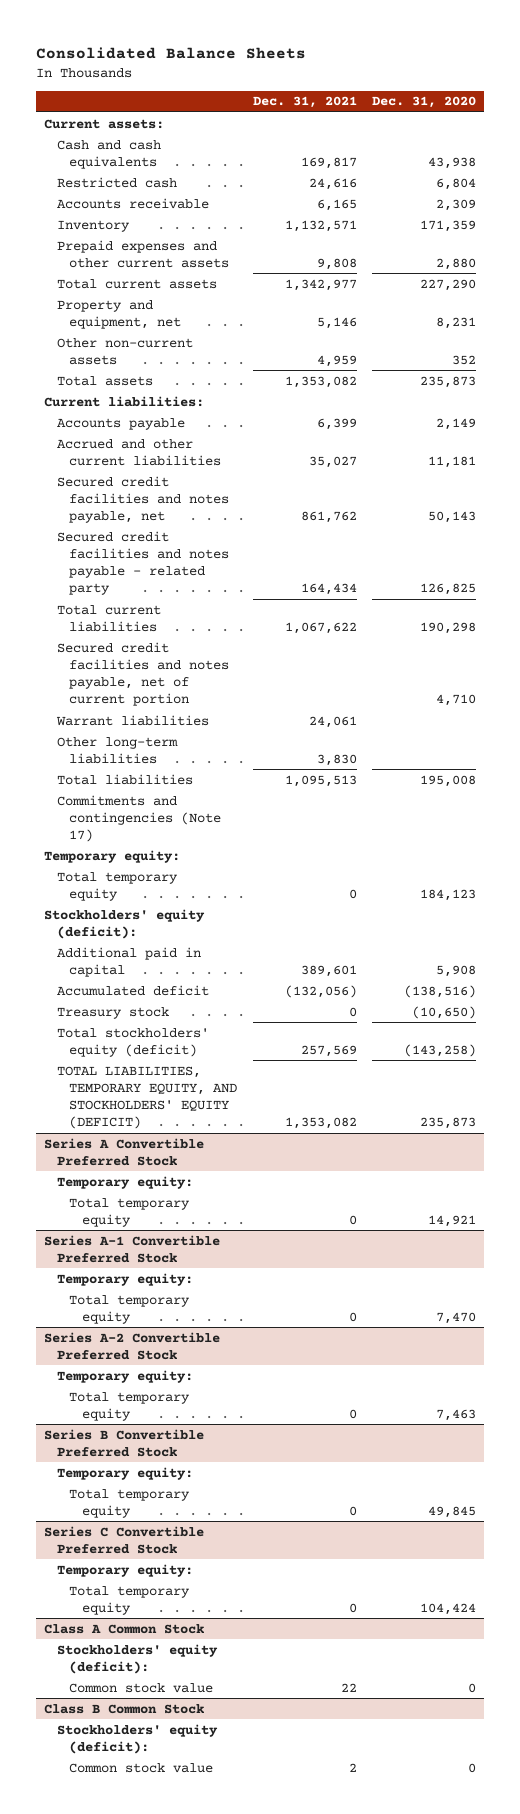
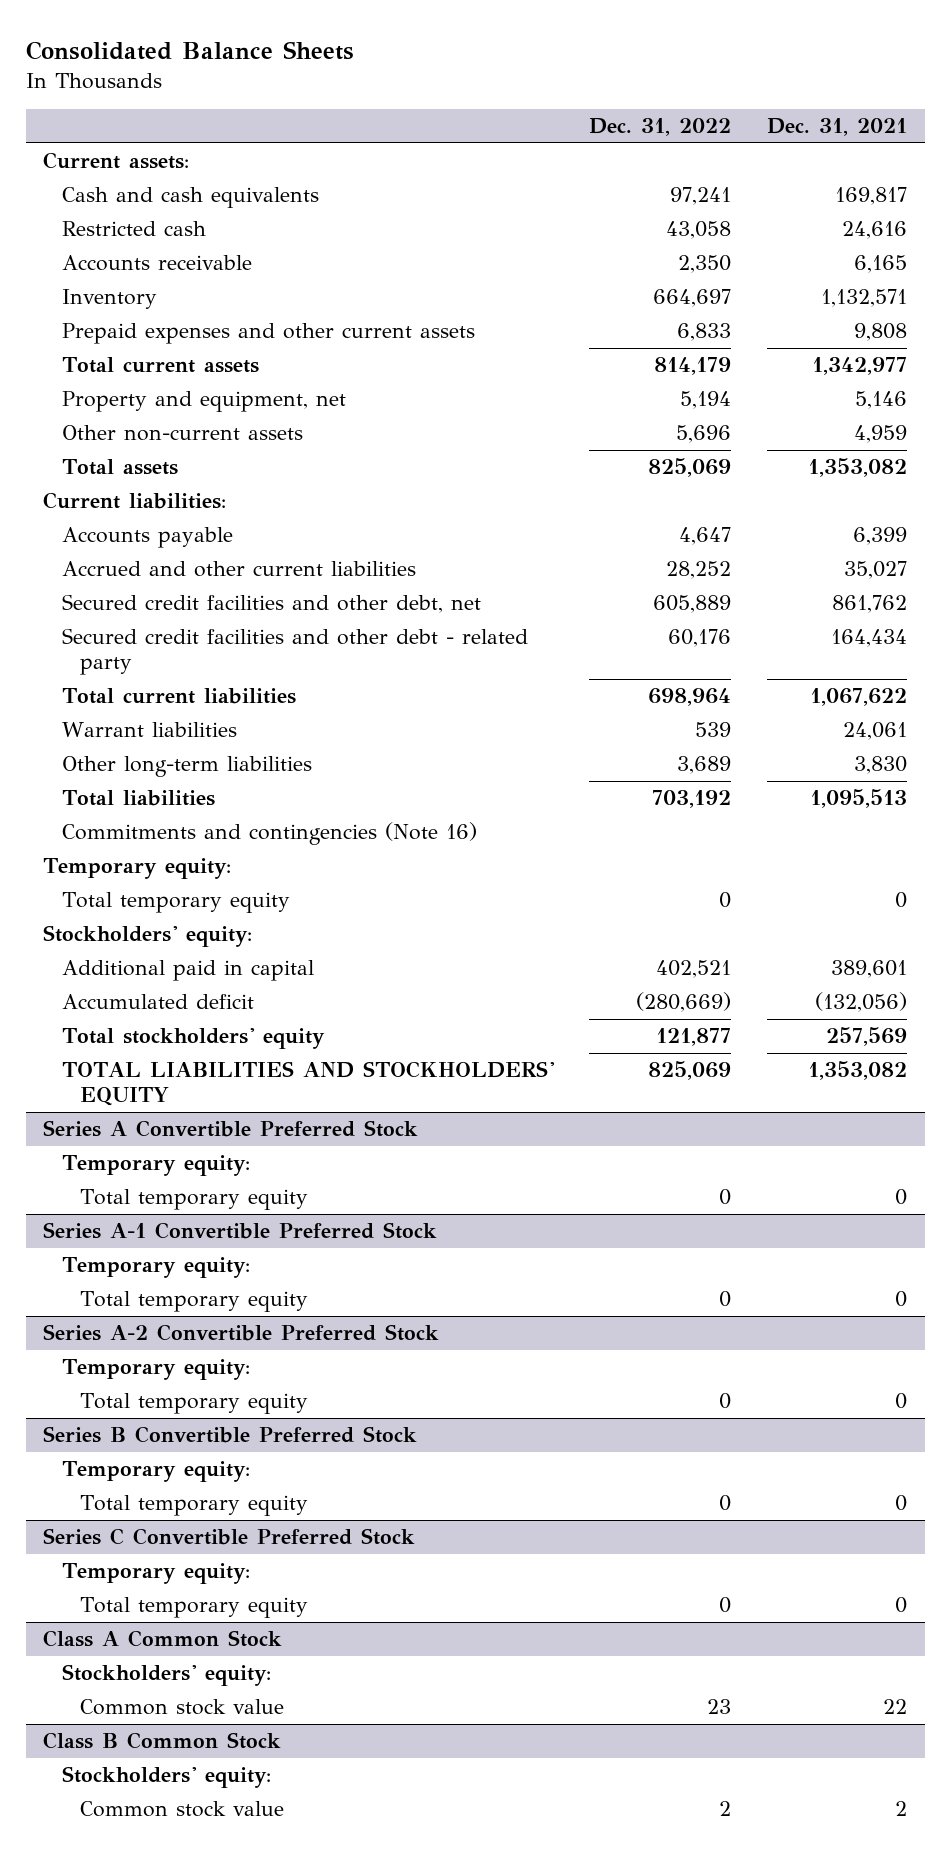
[372,96,477,109] Dec. 31, 2020 -> none
none -> [589,118,732,137] Dec. 31, 2022
[56,475,230,523] Secured credit facilities and notes payable, net -> [61,594,481,614] Secured credit facilities and other debt, net
[56,530,230,596] Secured credit facilities and notes payable - related party -> [61,628,528,676] Secured credit facilities and other debt - related party
[56,641,230,707] Secured credit facilities and notes payable, net of current portion -> none
[56,794,222,842] Commitments and contingencies (Note 17) -> [61,822,477,846] Commitments and contingencies (Note 16)
[43,908,205,939] Stockholders' equity (deficit): -> [43,925,253,948] Stockholders' equity:
[56,1006,169,1019] Treasury stock -> none
[56,1027,209,1057] Total stockholders' equity (deficit) -> [61,1027,325,1050] Total stockholders' equity
[56,1065,238,1130] TOTAL LIABILITIES, TEMPORARY EQUITY, AND STOCKHOLDERS' EQUITY (DEFICIT) -> [61,1061,555,1107] TOTAL LIABILITIES AND STOCKHOLDERS' EQUITY
[56,1643,218,1674] Stockholders' equity (deficit): -> [61,1664,271,1687] Stockholders' equity:
[56,1723,218,1754] Stockholders' equity (deficit): -> [61,1766,271,1789] Stockholders' equity:

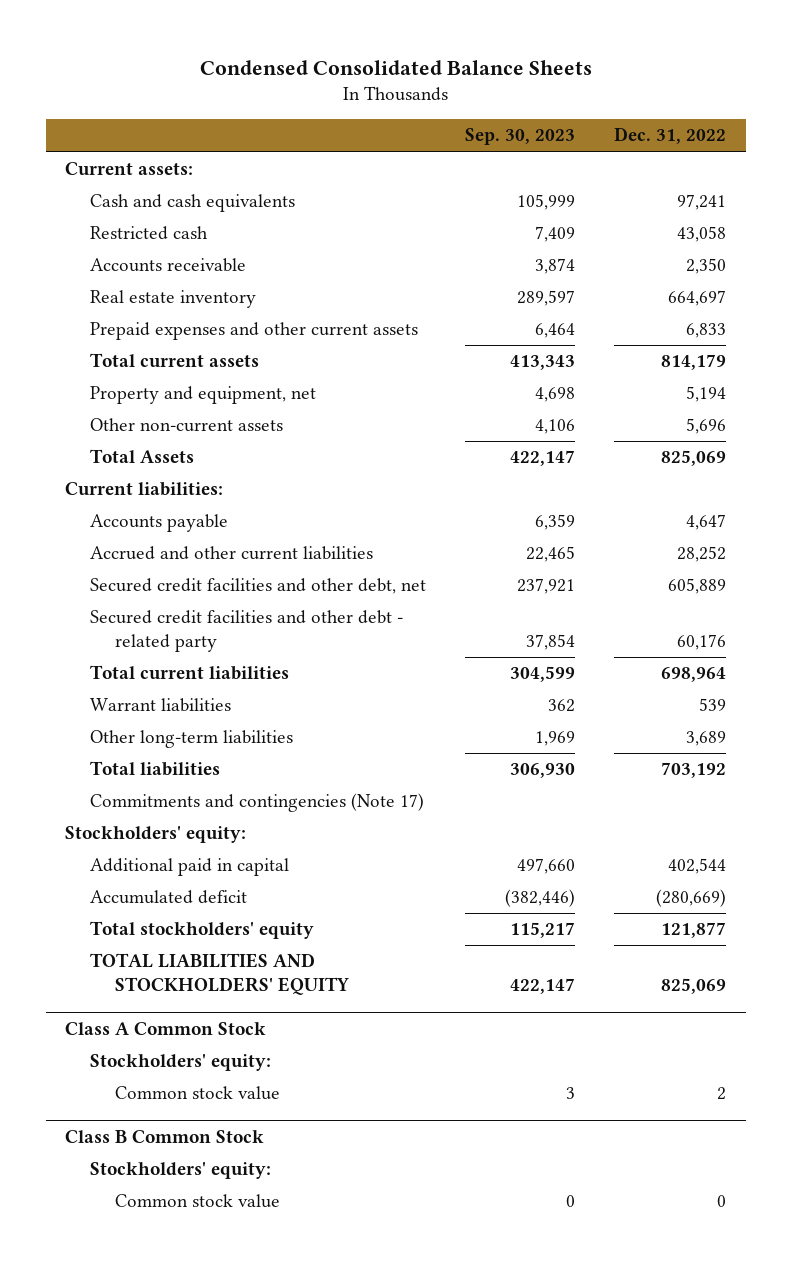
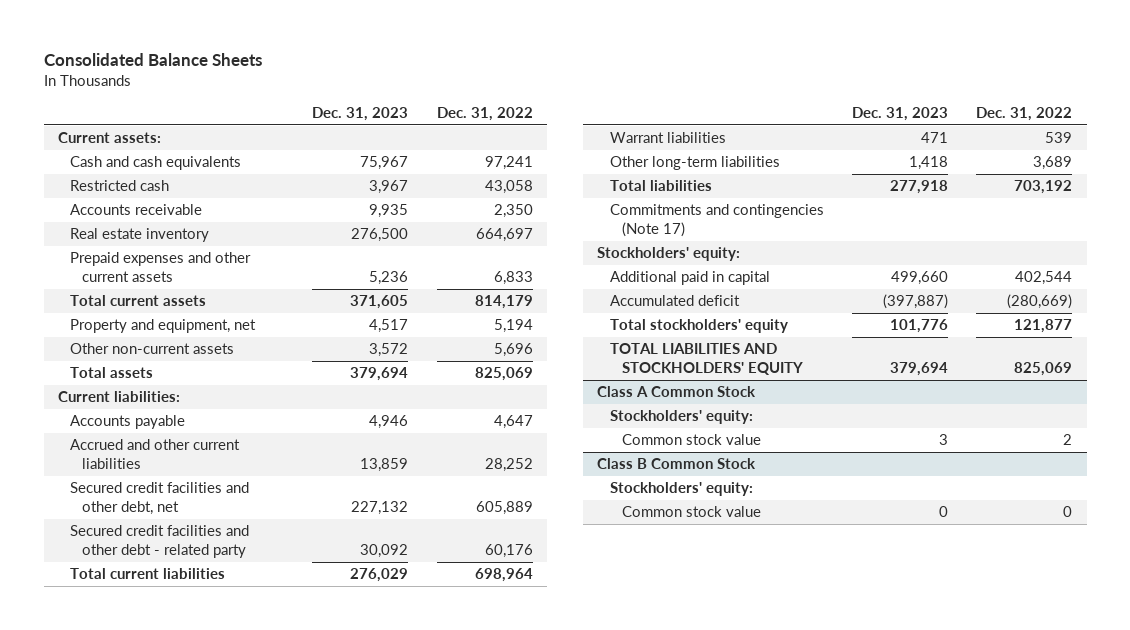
[199,60,592,76] Condensed Consolidated Balance Sheets -> [43,53,262,67] Consolidated Balance Sheets
[465,128,576,146] Sep. 30, 2023 -> none
none -> [312,106,409,121] Dec. 31, 2023
[90,449,195,464] Total Assets -> [69,367,153,379] Total assets

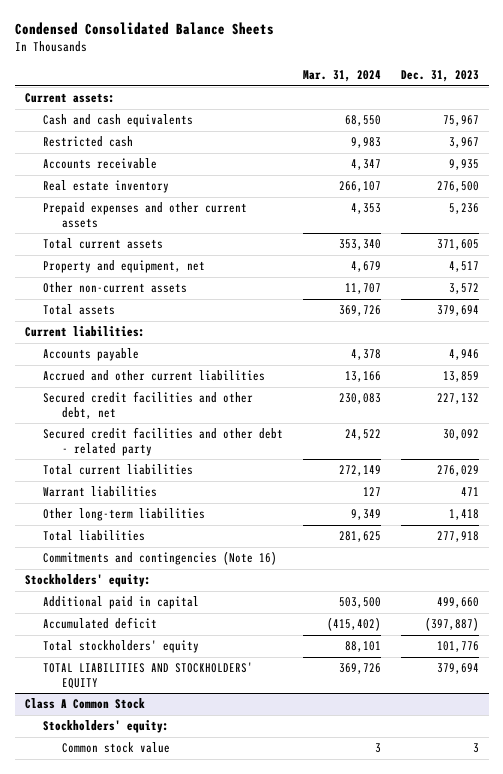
[43,53,262,67] Consolidated Balance Sheets -> [14,22,274,36] Condensed Consolidated Balance Sheets
[436,106,533,121] Dec. 31, 2022 -> none
none -> [302,70,381,83] Mar. 31, 2024
[609,204,824,237] Commitments and contingencies (Note 17) -> [43,551,278,566] Commitments and contingencies (Note 16)
[597,458,757,470] Class B Common Stock -> none
[609,482,753,497] Stockholders' equity: -> none
[621,506,761,518] Common stock value -> none

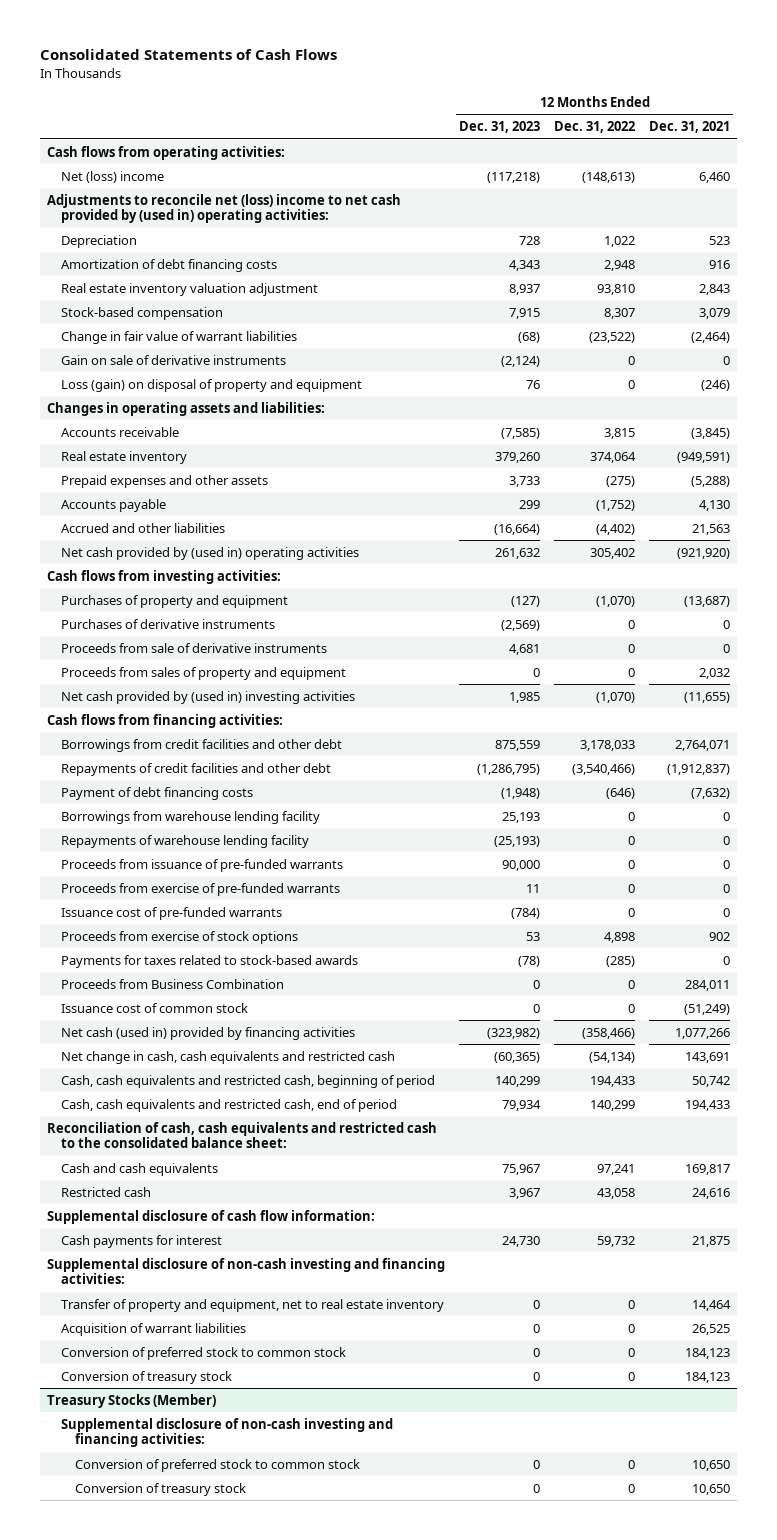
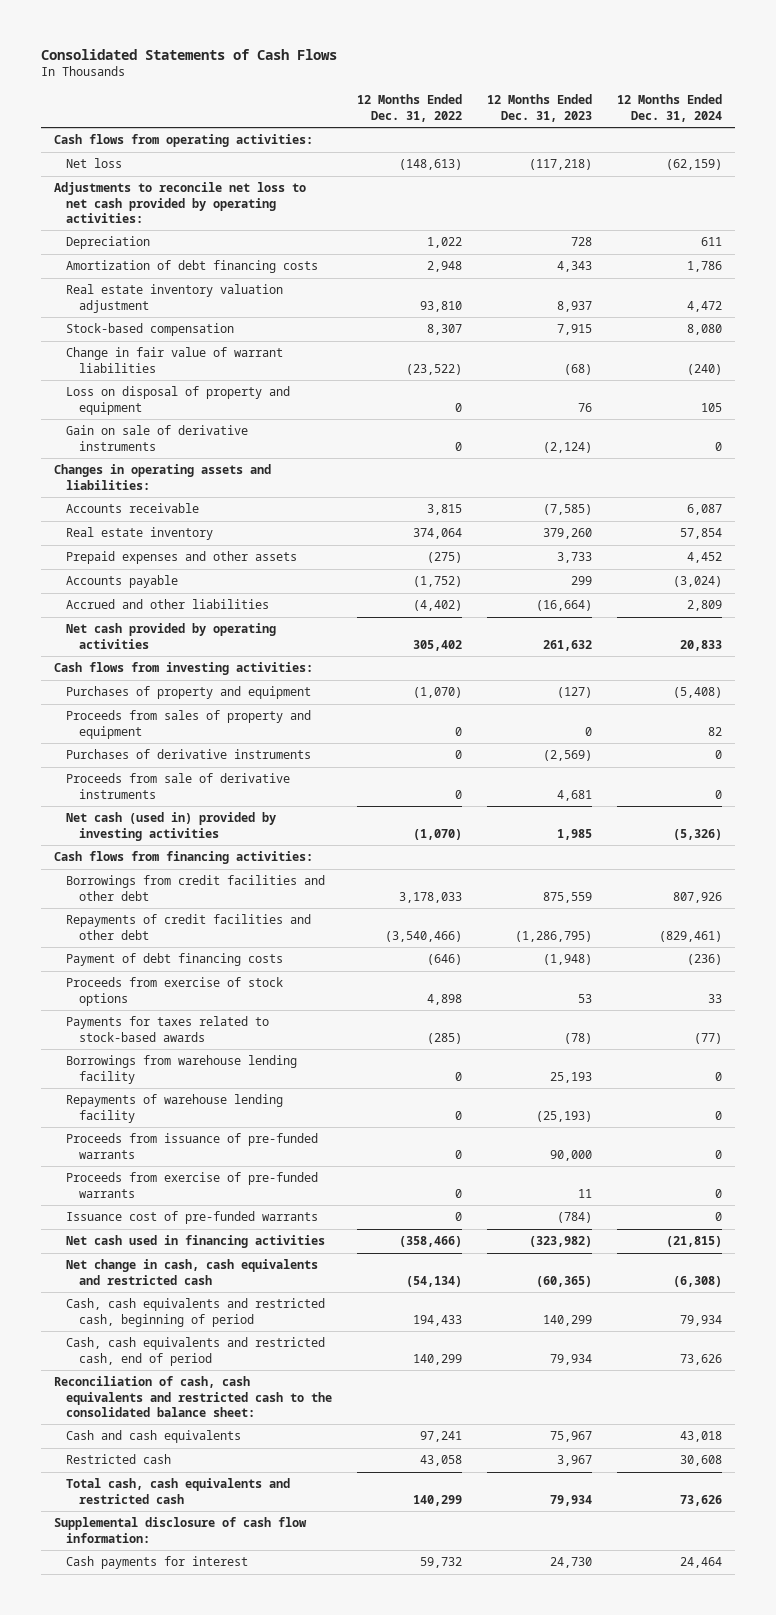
[648,121,730,134] Dec. 31, 2021 -> none
none -> [617,94,723,122] 12 Months Ended Dec. 31, 2024
[61,170,165,183] Net (loss) income -> [66,158,123,169] Net loss
[47,193,402,224] Adjustments to reconcile net (loss) income to net cash provided by (used in) operating activities: -> [53,182,306,223] Adjustments to reconcile net loss to net cash provided by operating activities:
none -> [66,386,291,415] Loss on disposal of property and equipment
[61,378,363,392] Loss (gain) on disposal of property and equipment -> none
[61,546,360,560] Net cash provided by (used in) operating activities -> [66,623,277,649] Net cash provided by operating activities
[61,666,347,680] Proceeds from sales of property and equipment -> [66,710,312,739] Proceeds from sales of property and equipment
[61,690,356,704] Net cash provided by (used in) investing activities -> [66,812,277,841] Net cash (used in) provided by investing activities
[61,930,299,944] Proceeds from exercise of stock options -> [66,977,284,1006] Proceeds from exercise of stock options
[61,954,359,968] Payments for taxes related to stock-based awards -> [66,1016,270,1042] Payments for taxes related to stock-based awards
[61,978,285,989] Proceeds from Business Combination -> none
[61,1002,249,1013] Issuance cost of common stock -> none
[61,1026,356,1040] Net cash (used in) provided by financing activities -> [66,1235,326,1249] Net cash used in financing activities
none -> [66,1478,291,1504] Total cash, cash equivalents and restricted cash
[47,1257,446,1285] Supplemental disclosure of non-cash investing and financing activities: -> none
[61,1298,445,1312] Transfer of property and equipment, net to real estate inventory -> none
[61,1322,247,1336] Acquisition of warrant liabilities -> none
[61,1346,347,1360] Conversion of preferred stock to common stock -> none
[61,1370,233,1384] Conversion of treasury stock -> none
[47,1393,217,1408] Treasury Stocks (Member) -> none
[61,1417,394,1448] Supplemental disclosure of non-cash investing and financing activities: -> none
[75,1458,361,1472] Conversion of preferred stock to common stock -> none
[75,1482,247,1496] Conversion of treasury stock -> none

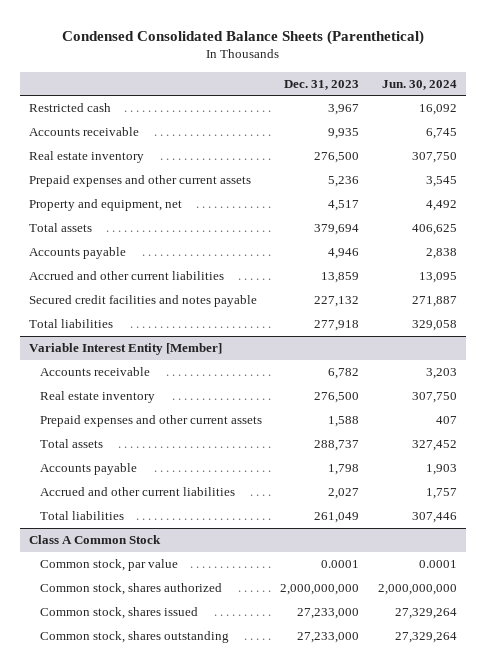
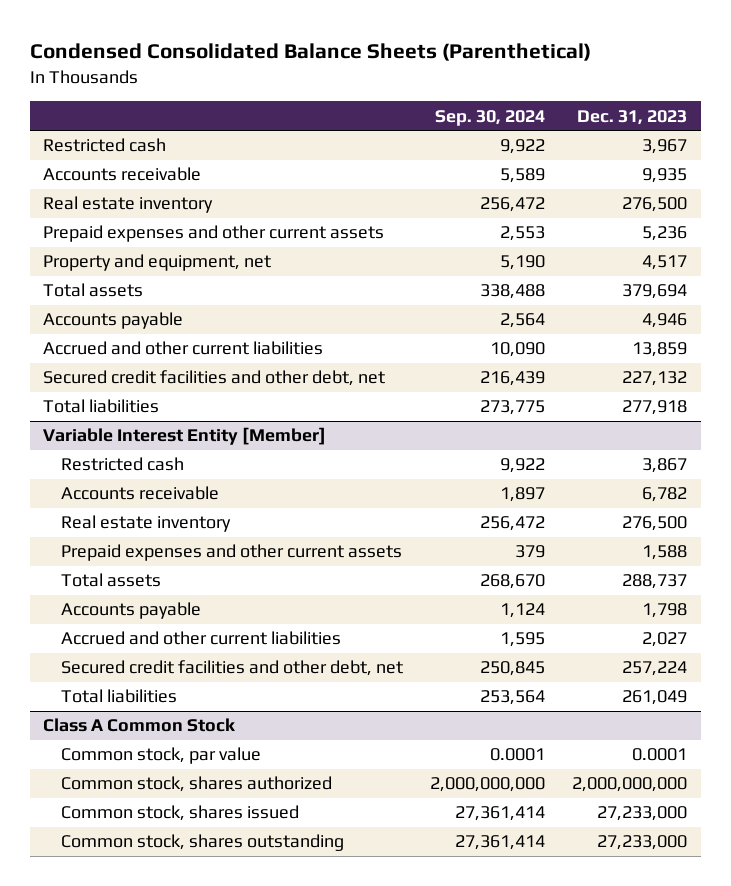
[381,79,457,90] Jun. 30, 2024 -> none
none -> [435,109,546,126] Sep. 30, 2024
[29,295,258,308] Secured credit facilities and notes payable -> [43,370,386,387] Secured credit facilities and other debt, net
none -> [61,457,185,472] Restricted cash
none -> [61,660,404,677] Secured credit facilities and other debt, net

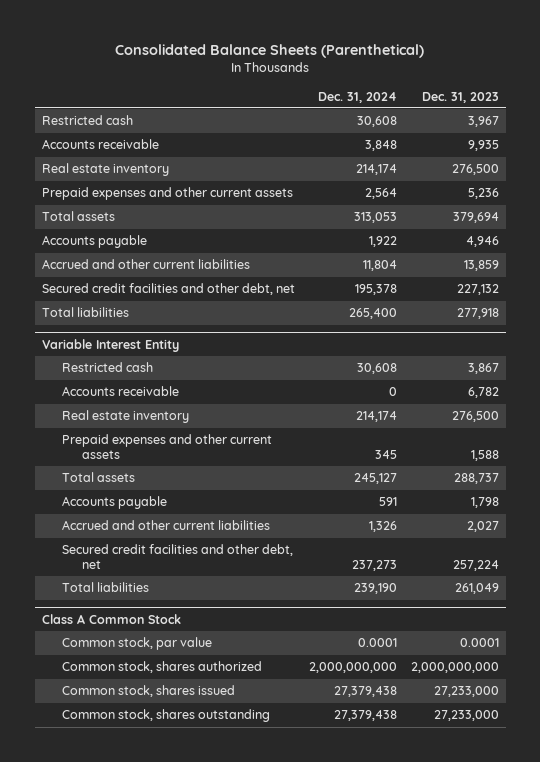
[29,43,591,62] Condensed Consolidated Balance Sheets (Parenthetical) -> [115,43,425,58] Consolidated Balance Sheets (Parenthetical)
[435,109,546,126] Sep. 30, 2024 -> none
none -> [317,91,397,103] Dec. 31, 2024
[43,254,272,272] Property and equipment, net -> none
[43,427,327,446] Variable Interest Entity [Member] -> [41,338,179,352] Variable Interest Entity

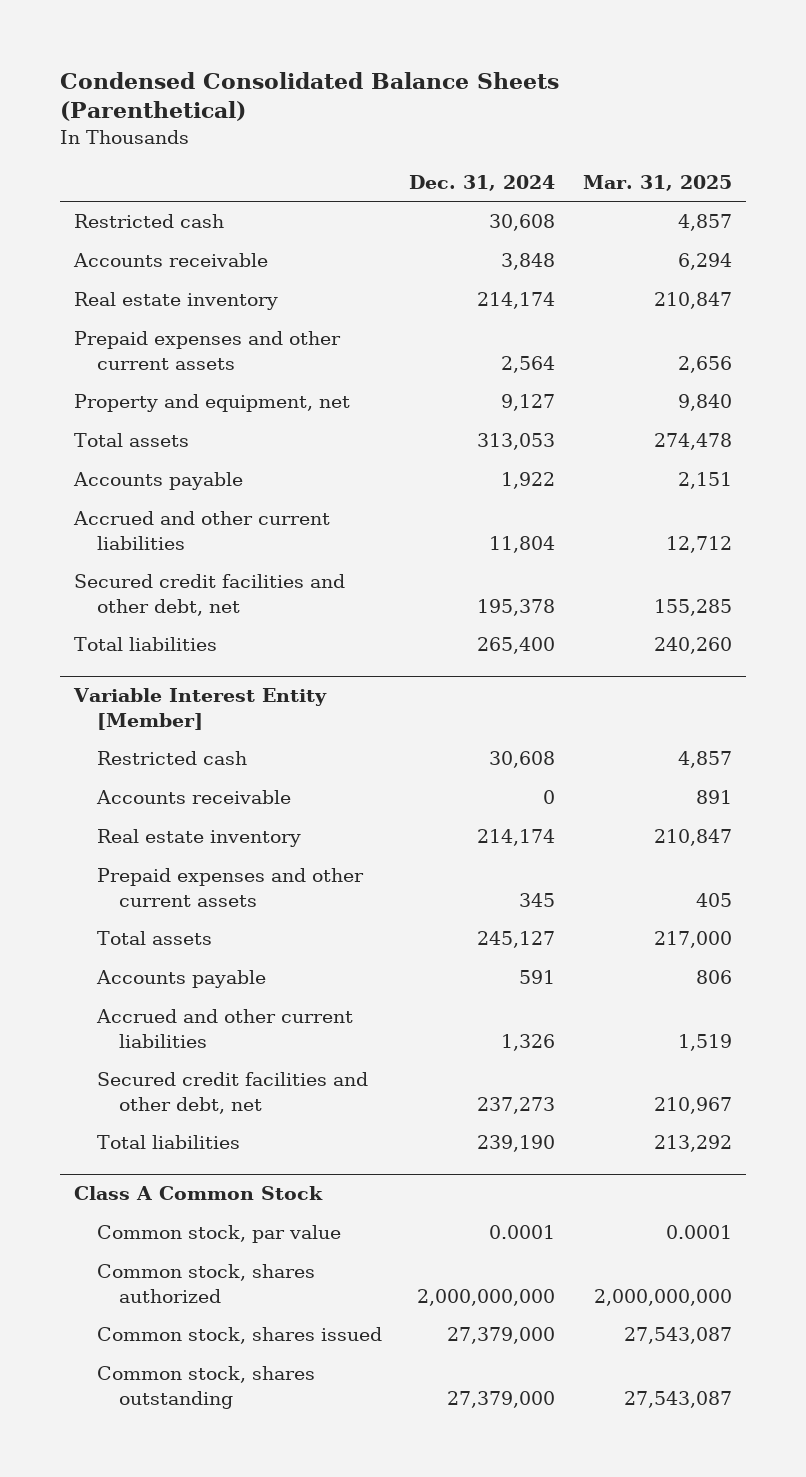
[115,43,425,58] Consolidated Balance Sheets (Parenthetical) -> [59,72,559,122] Condensed Consolidated Balance Sheets (Parenthetical)
[421,91,499,103] Dec. 31, 2023 -> none
none -> [583,174,733,191] Mar. 31, 2025
none -> [73,394,350,413] Property and equipment, net
[41,338,179,352] Variable Interest Entity -> [72,688,327,730] Variable Interest Entity [Member]
[333,686,397,698] 27,379,438 -> [447,1327,556,1345] 27,379,000
[333,710,397,722] 27,379,438 -> [447,1390,556,1408] 27,379,000

